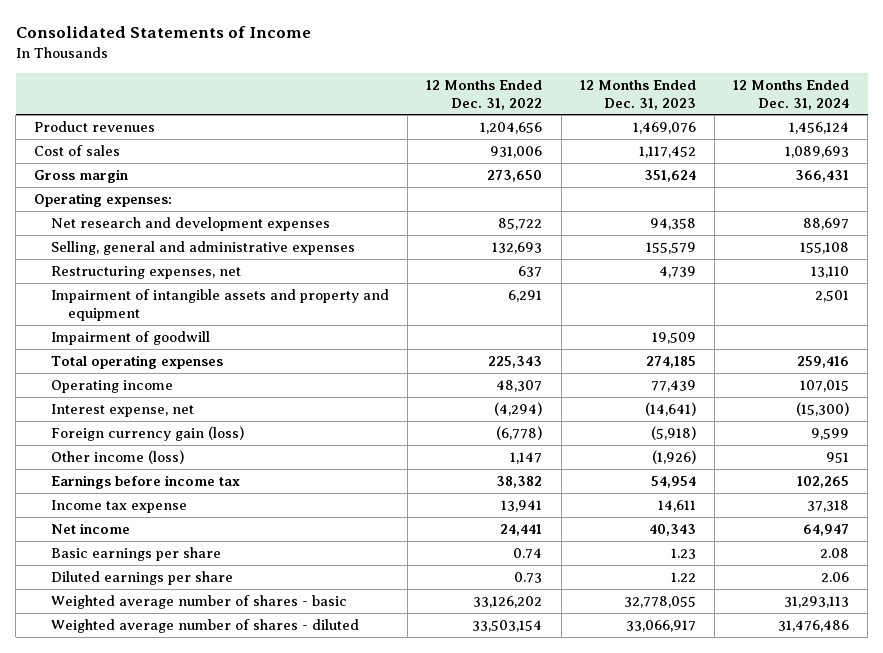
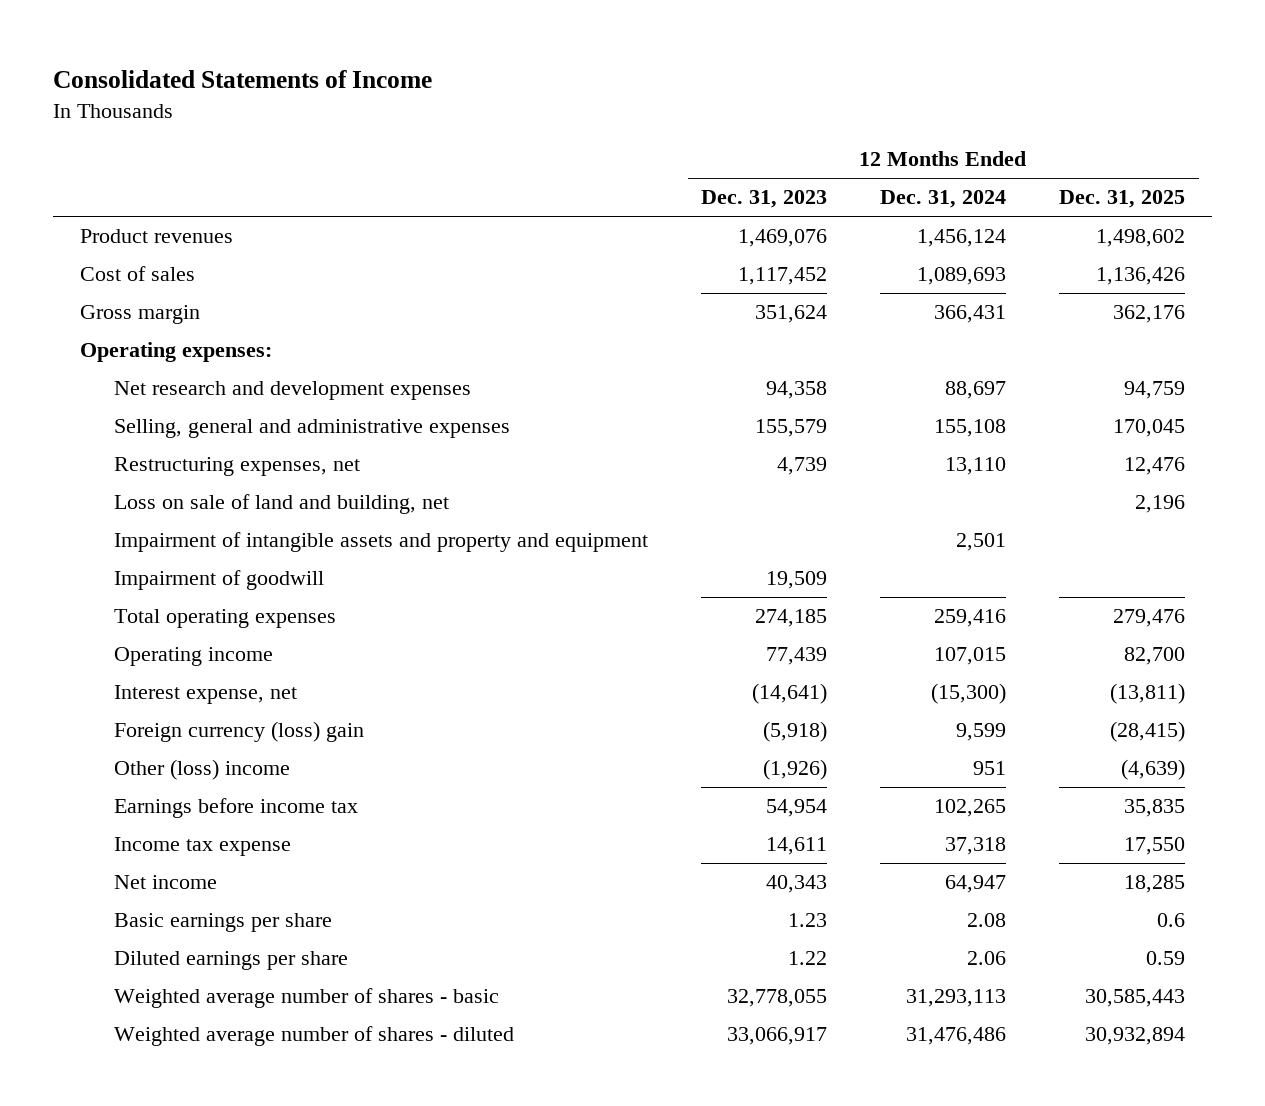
[426,79,543,110] 12 Months Ended Dec. 31, 2022 -> none
none -> [1059,190,1186,209] Dec. 31, 2025
none -> [114,494,450,515] Loss on sale of land and building, net
[51,426,245,442] Foreign currency gain (loss) -> [114,721,365,743] Foreign currency (loss) gain
[51,450,185,465] Other income (loss) -> [114,759,291,781] Other (loss) income

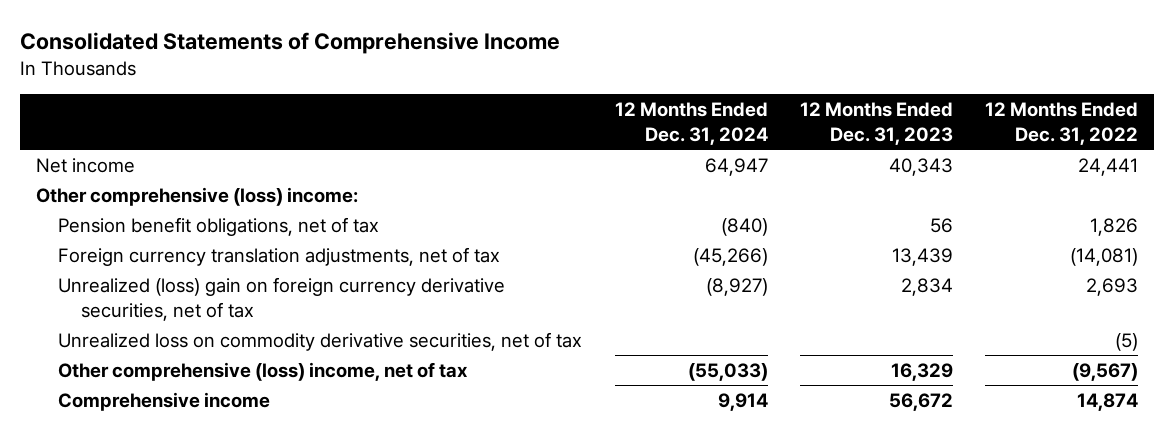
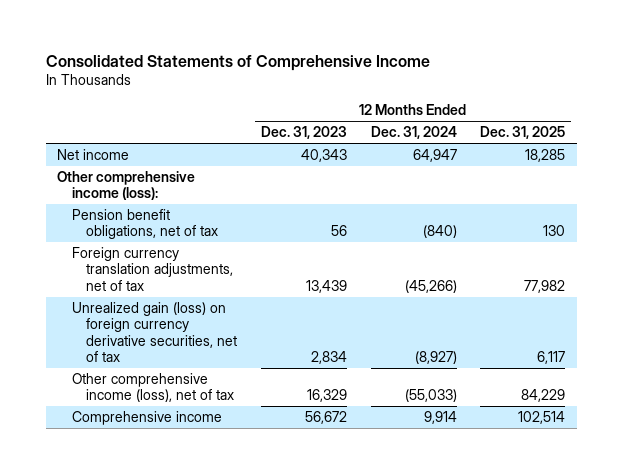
[984,102,1138,145] 12 Months Ended Dec. 31, 2022 -> none
none -> [480,126,566,140] Dec. 31, 2025
[35,186,358,206] Other comprehensive (loss) income: -> [57,170,196,201] Other comprehensive income (loss):
[58,331,583,351] Unrealized loss on commodity derivative securities, net of tax -> none
[58,276,506,321] Unrealized (loss) gain on foreign currency derivative securities, net of tax -> [71,301,238,363] Unrealized gain (loss) on foreign currency derivative securities, net of tax
[58,361,469,381] Other comprehensive (loss) income, net of tax -> [71,372,235,403] Other comprehensive income (loss), net of tax

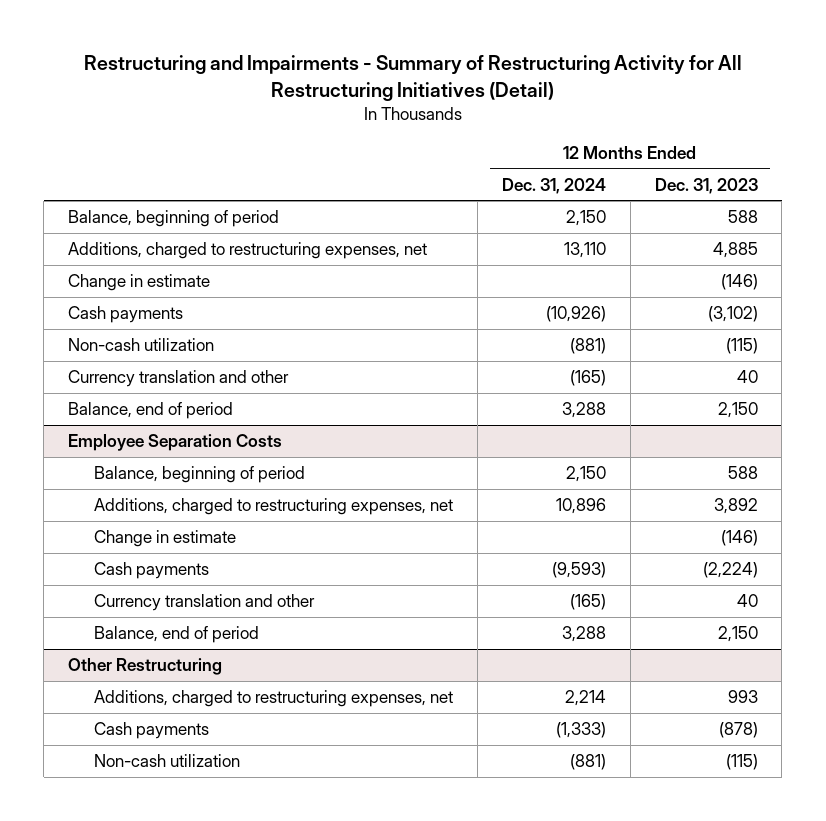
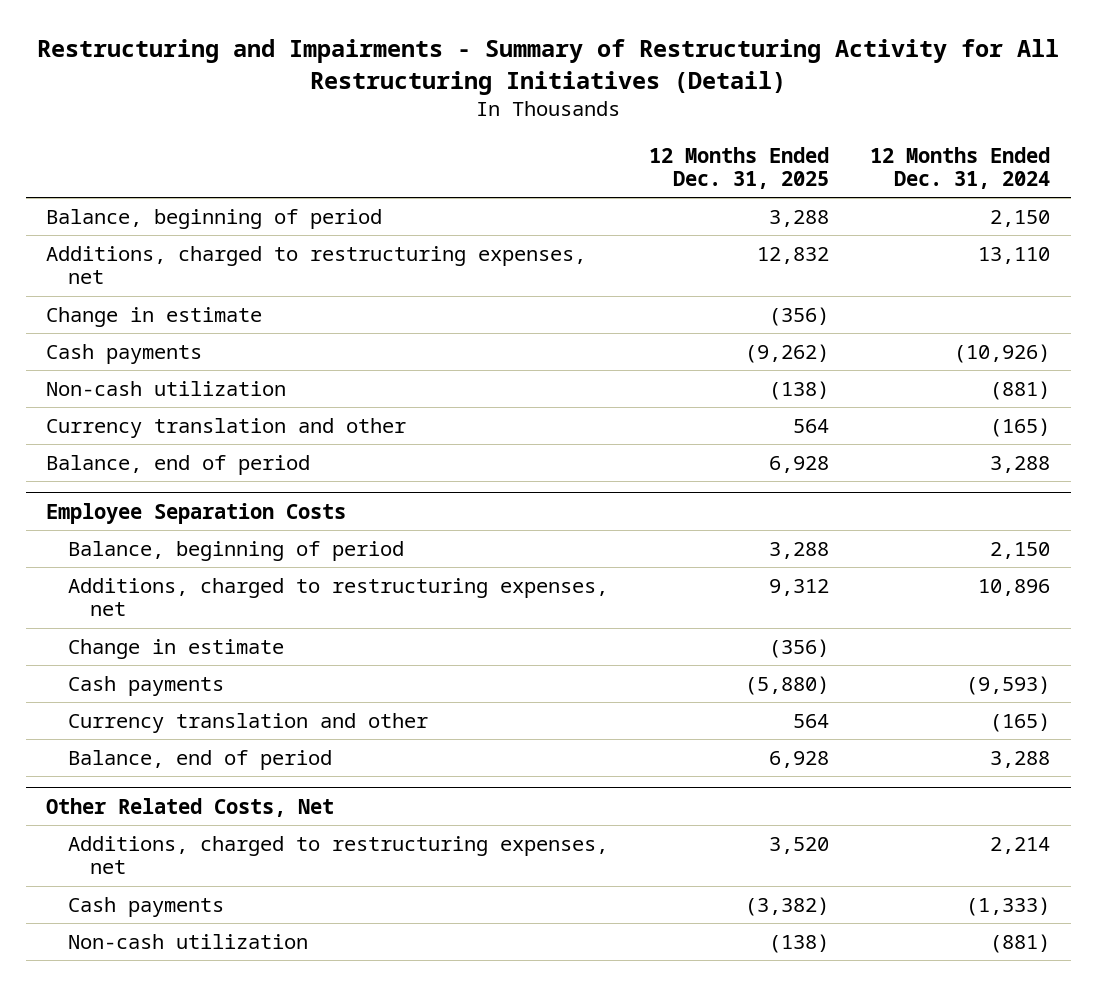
[654,177,758,194] Dec. 31, 2023 -> none
none -> [649,146,830,190] 12 Months Ended Dec. 31, 2025
[68,658,223,676] Other Restructuring -> [46,797,335,817] Other Related Costs, Net

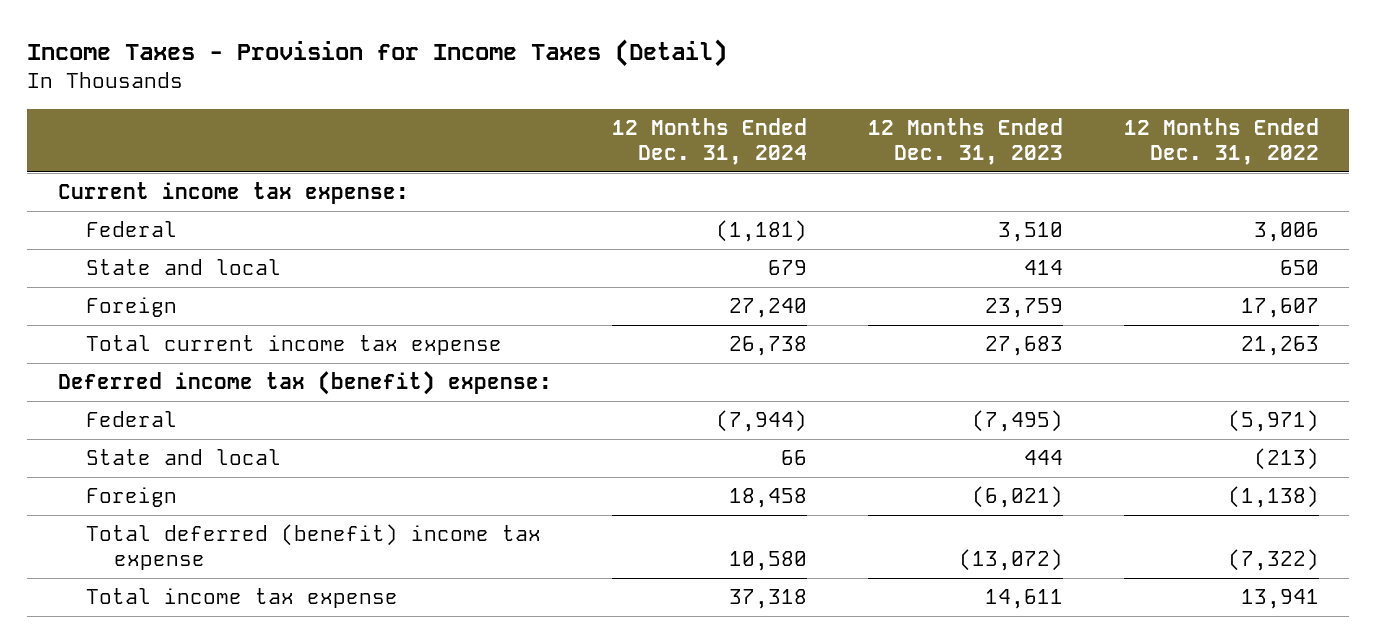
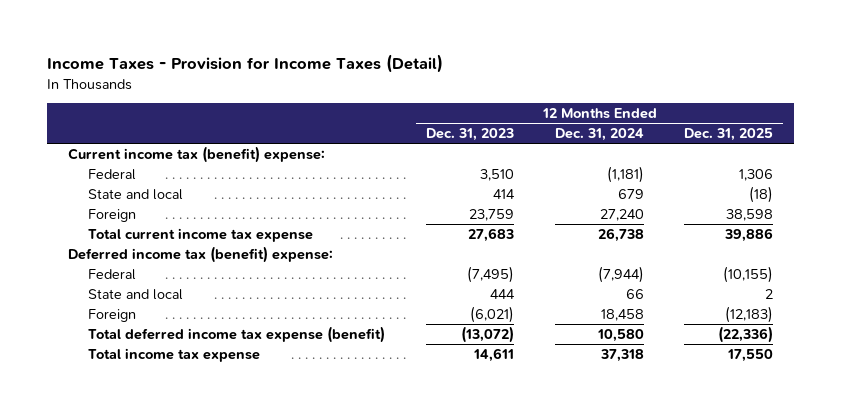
[1123,118,1319,166] 12 Months Ended Dec. 31, 2022 -> none
none -> [684,127,774,141] Dec. 31, 2025
[57,182,409,205] Current income tax expense: -> [67,145,325,163] Current income tax (benefit) expense:
[85,524,541,571] Total deferred (benefit) income tax expense -> [88,325,386,343] Total deferred income tax expense (benefit)

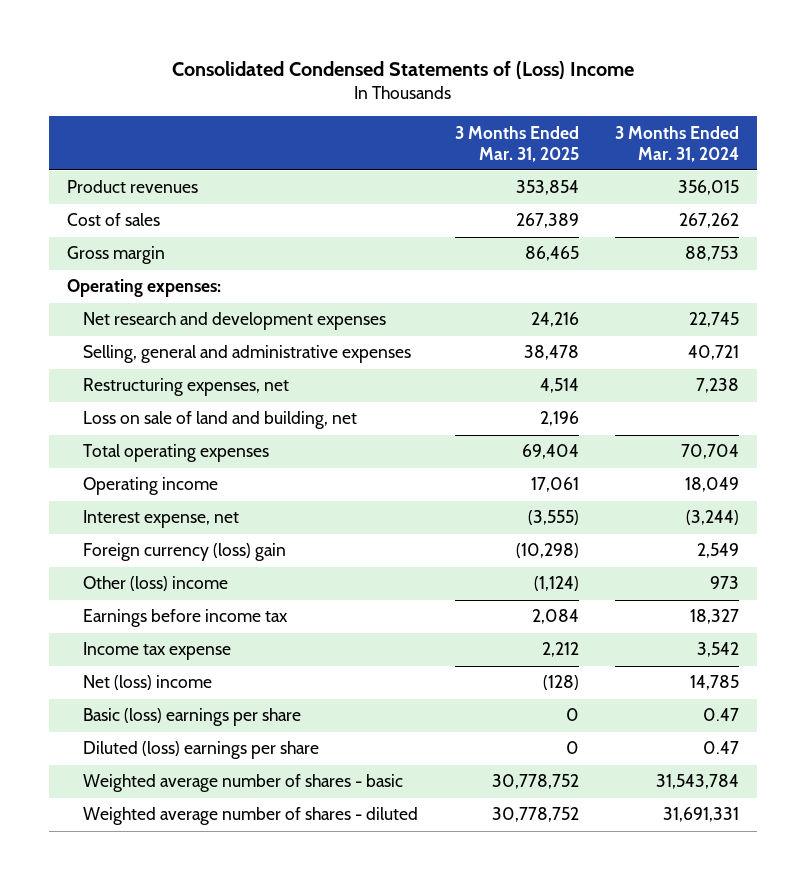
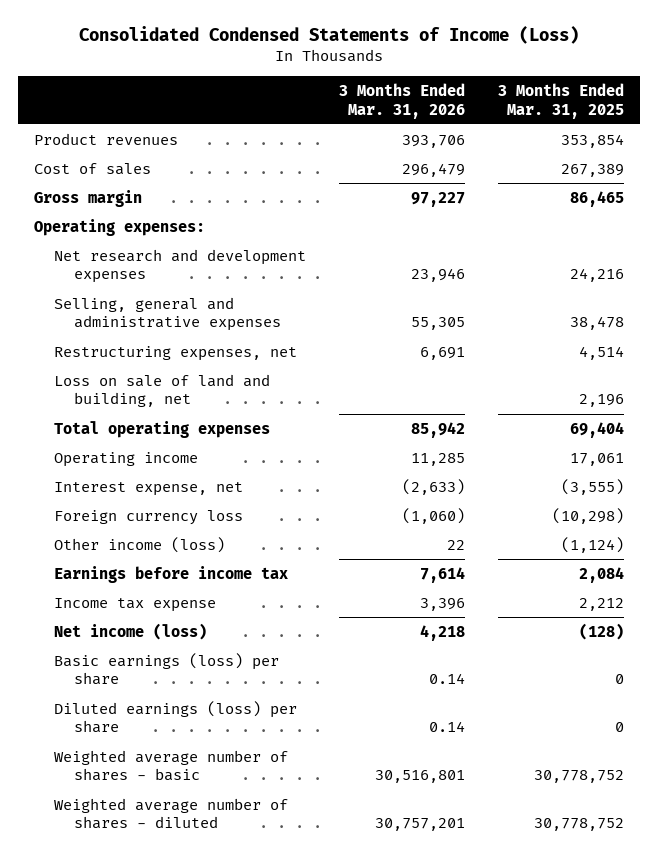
[171,60,634,79] Consolidated Condensed Statements of (Loss) Income -> [78,26,579,45] Consolidated Condensed Statements of Income (Loss)
[614,125,739,162] 3 Months Ended Mar. 31, 2024 -> none
none -> [338,82,465,119] 3 Months Ended Mar. 31, 2026
[83,543,287,562] Foreign currency (loss) gain -> [54,509,244,525] Foreign currency loss
[83,576,229,592] Other (loss) income -> [54,536,226,553] Other income (loss)
[83,675,213,691] Net (loss) income -> [54,622,208,640] Net income (loss)
[83,708,302,727] Basic (loss) earnings per share -> [54,652,280,686] Basic earnings (loss) per share
[83,741,320,760] Diluted (loss) earnings per share -> [54,700,298,734] Diluted earnings (loss) per share

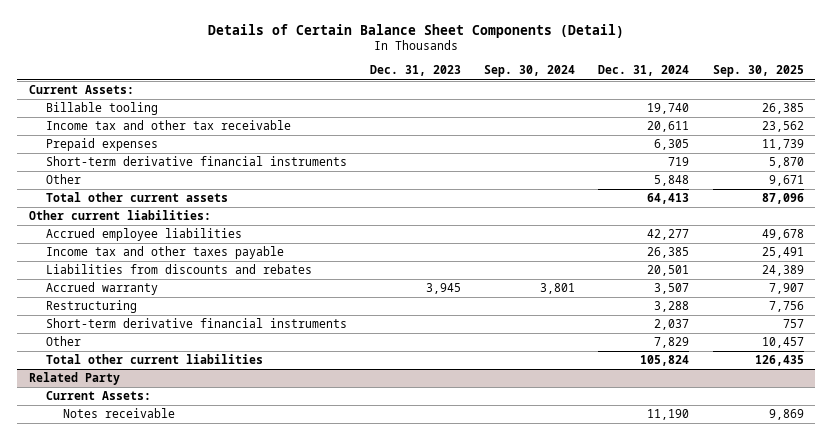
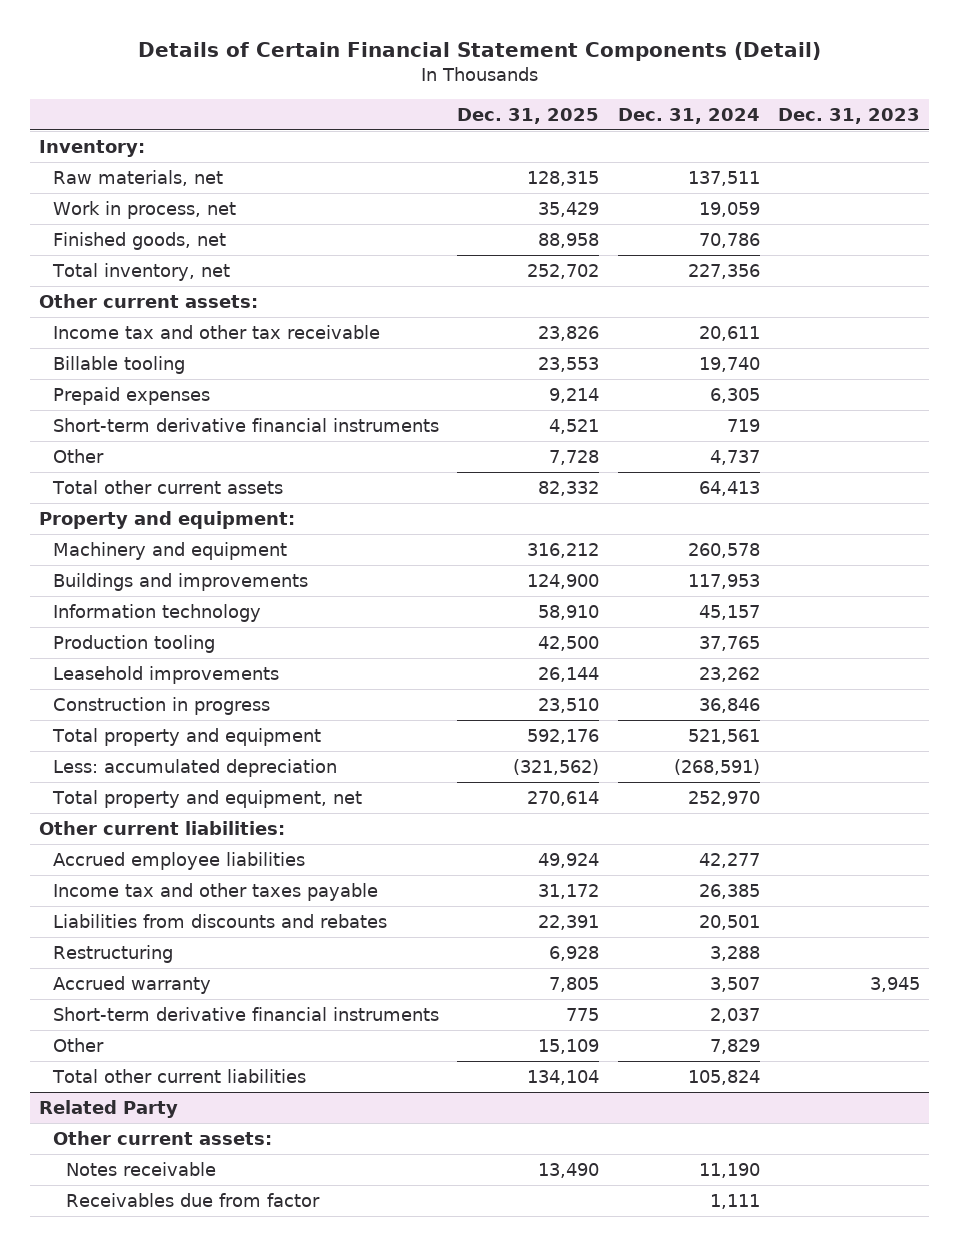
[208,23,625,38] Details of Certain Balance Sheet Components (Detail) -> [137,42,821,62] Details of Certain Financial Statement Components (Detail)
[484,65,576,78] Sep. 30, 2024 -> none
[712,65,804,78] Sep. 30, 2025 -> none
none -> [457,107,600,124] Dec. 31, 2025
none -> [39,139,146,157] Inventory:
none -> [52,169,223,186] Raw materials, net
none -> [52,200,236,219] Work in process, net
none -> [52,231,226,250] Finished goods, net
none -> [51,262,230,281] Total inventory, net
[28,85,134,95] Current Assets: -> [39,293,259,308] Other current assets:
[45,102,158,116] Billable tooling -> [52,355,185,374] Billable tooling
[654,175,690,187] 5,848 -> [709,449,760,465] 4,737
none -> [39,510,296,529] Property and equipment:
none -> [52,541,287,560] Machinery and equipment
none -> [52,572,308,591] Buildings and improvements
none -> [52,603,261,622] Information technology
none -> [52,634,215,653] Production tooling
none -> [52,665,279,684] Leasehold improvements
none -> [52,696,270,715] Construction in progress
none -> [51,727,321,746] Total property and equipment
none -> [52,758,337,777] Less: accumulated depreciation
none -> [51,789,362,808] Total property and equipment, net
[45,282,158,296] Accrued warranty -> [52,975,211,994] Accrued warranty
[45,391,151,401] Current Assets: -> [52,1130,272,1145] Other current assets:
none -> [66,1192,321,1207] Receivables due from factor

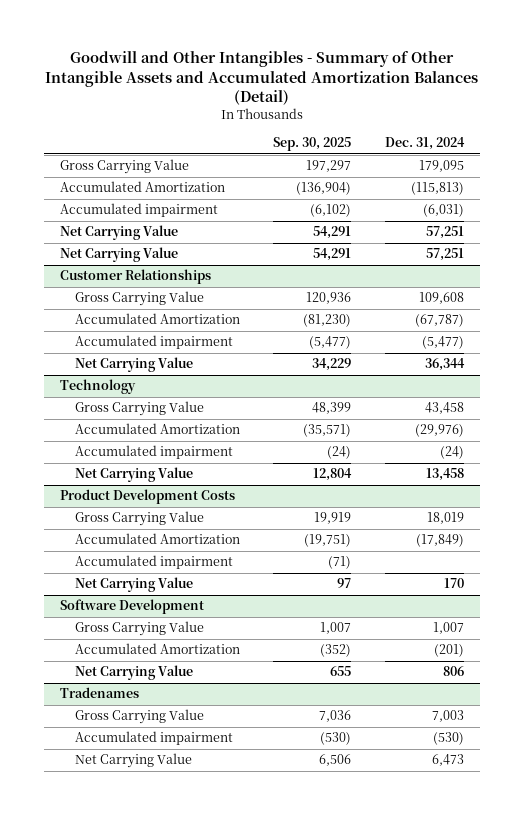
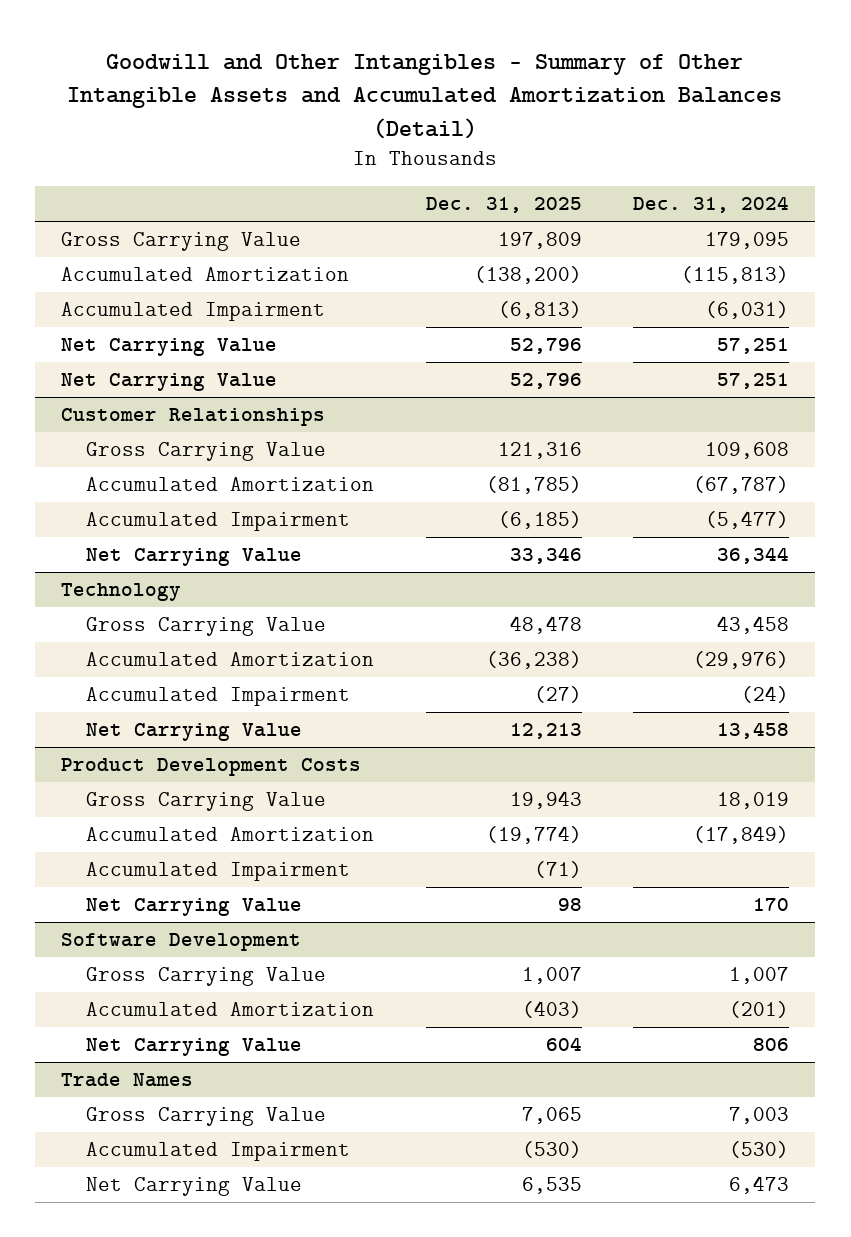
[273,137,352,152] Sep. 30, 2025 -> none
none -> [425,197,582,214] Dec. 31, 2025
[60,203,219,218] Accumulated impairment -> [61,302,326,322] Accumulated Impairment
[74,335,233,350] Accumulated impairment -> [86,512,351,532] Accumulated Impairment
[74,445,233,460] Accumulated impairment -> [86,687,351,707] Accumulated Impairment
[74,555,233,570] Accumulated impairment -> [86,862,351,882] Accumulated Impairment
[60,687,140,699] Tradenames -> [61,1073,194,1088] Trade Names
[74,731,233,746] Accumulated impairment -> [86,1142,351,1162] Accumulated Impairment

